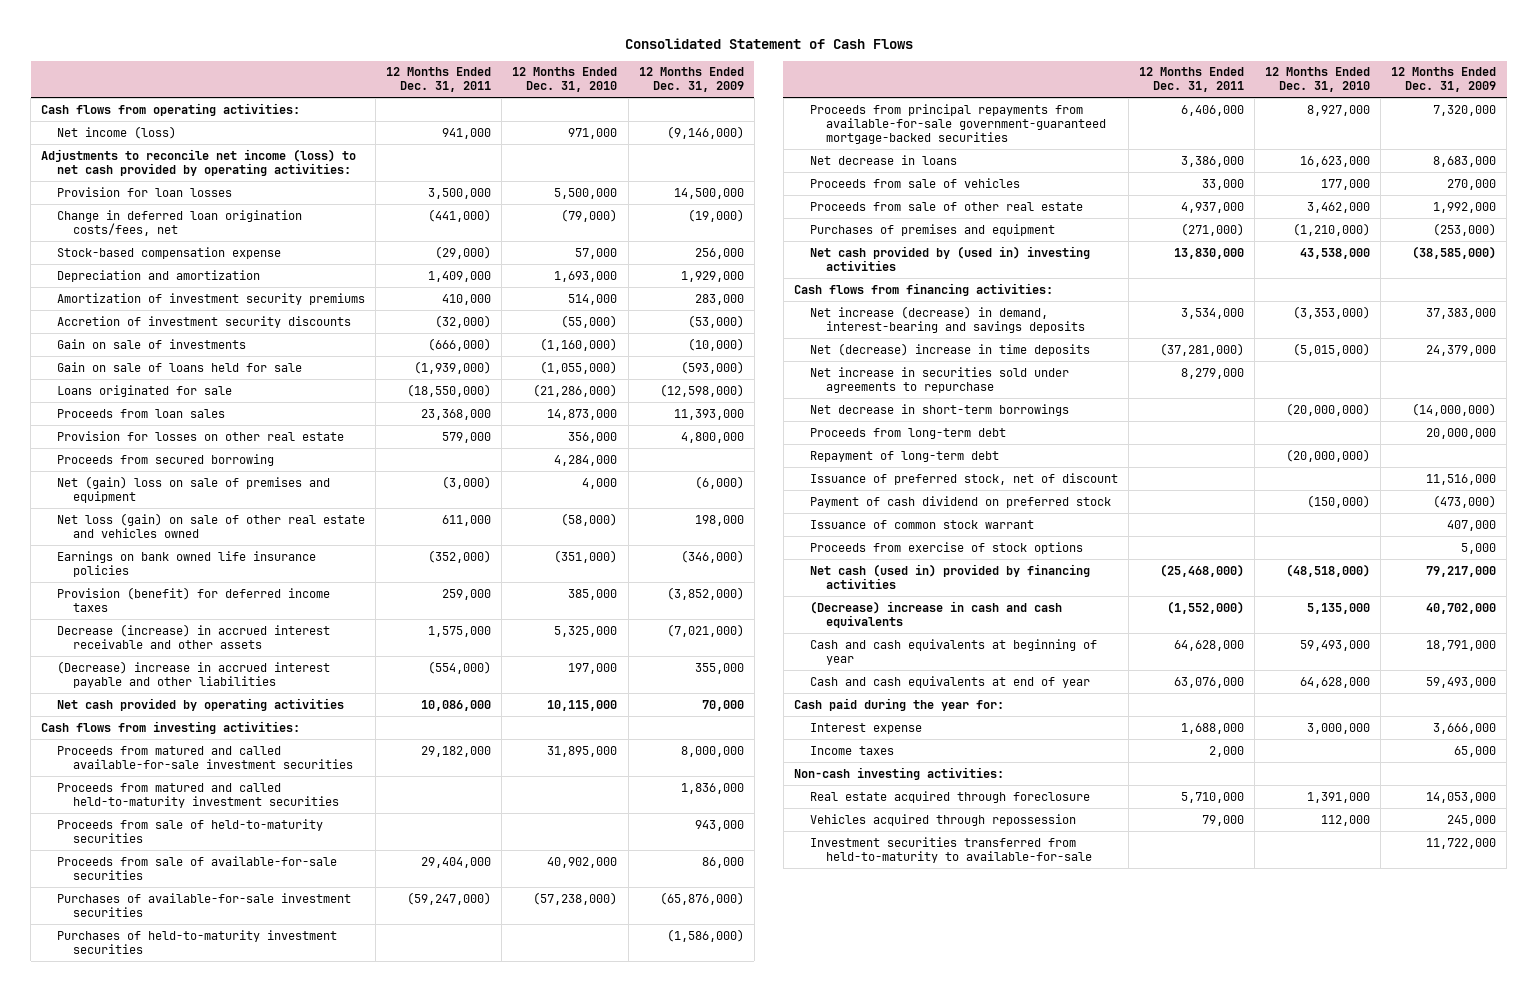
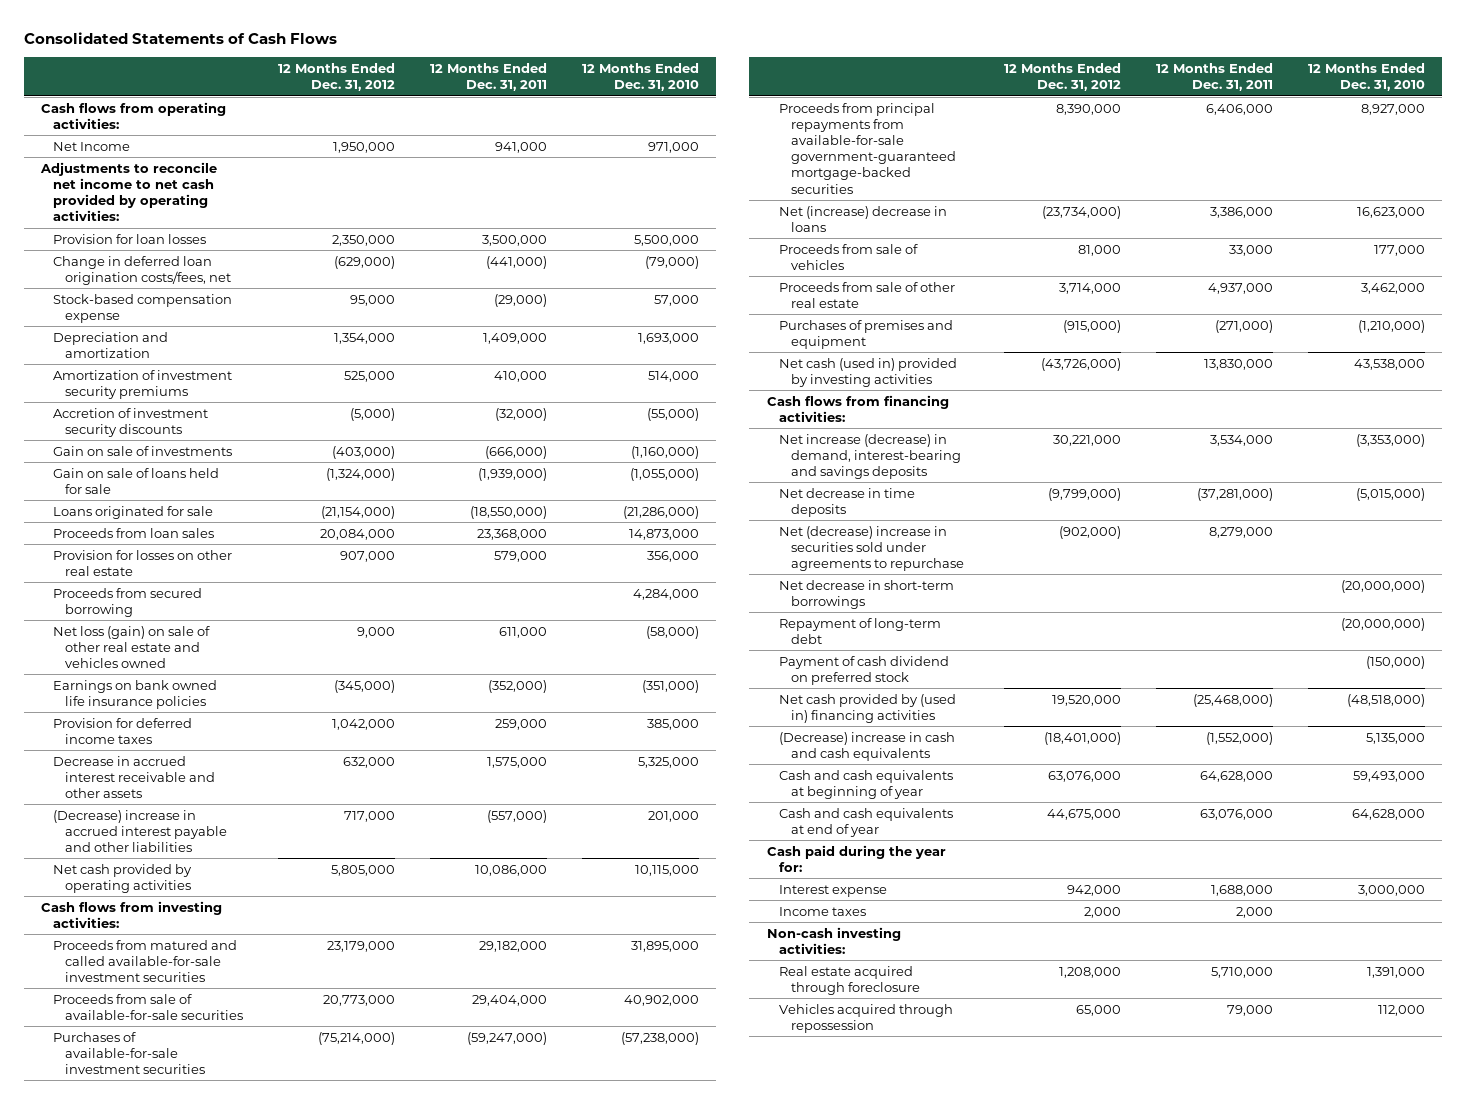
[624,37,913,49] Consolidated Statement of Cash Flows -> [23,32,337,45] Consolidated Statements of Cash Flows
[638,67,744,93] 12 Months Ended Dec. 31, 2009 -> none
none -> [278,63,396,92] 12 Months Ended Dec. 31, 2012
[57,125,177,139] Net income (loss) -> [53,141,131,151] Net Income
[41,148,357,176] Adjustments to reconcile net income (loss) to net cash provided by operating activities: -> [40,161,218,222] Adjustments to reconcile net income to net cash provided by operating activities:
[57,475,331,503] Net (gain) loss on sale of premises and equipment -> none
[57,586,331,612] Provision (benefit) for deferred income taxes -> [53,717,193,744] Provision for deferred income taxes
[57,623,331,649] Decrease (increase) in accrued interest receivable and other assets -> [53,755,216,799] Decrease in accrued interest receivable and other assets
[428,660,492,674] (554,000) -> [487,809,548,823] (557,000)
[568,662,618,674] 197,000 -> [647,810,699,822] 201,000
[57,782,340,808] Proceeds from matured and called held-to-maturity investment securities -> none
[57,818,324,843] Proceeds from sale of held-to-maturity securities -> none
[57,929,338,954] Purchases of held-to-maturity investment securities -> none
[809,154,957,165] Net decrease in loans -> [778,205,947,232] Net (increase) decrease in loans
[809,245,1090,271] Net cash provided by (used in) investing activities -> [778,357,957,387] Net cash (used in) provided by investing activities
[809,342,1090,356] Net (decrease) increase in time deposits -> [778,487,915,517] Net decrease in time deposits
[809,366,1069,393] Net increase in securities sold under agreements to repurchase -> [778,525,965,572] Net (decrease) increase in securities sold under agreements to repurchase
[809,427,1006,439] Proceeds from long-term debt -> none
[809,472,1118,485] Issuance of preferred stock, net of discount -> none
[809,519,1034,529] Issuance of common stock warrant -> none
[809,541,1083,554] Proceeds from exercise of stock options -> none
[809,563,1090,589] Net cash (used in) provided by financing activities -> [778,693,956,723] Net cash provided by (used in) financing activities
[809,836,1092,863] Investment securities transferred from held-to-maturity to available-for-sale -> none

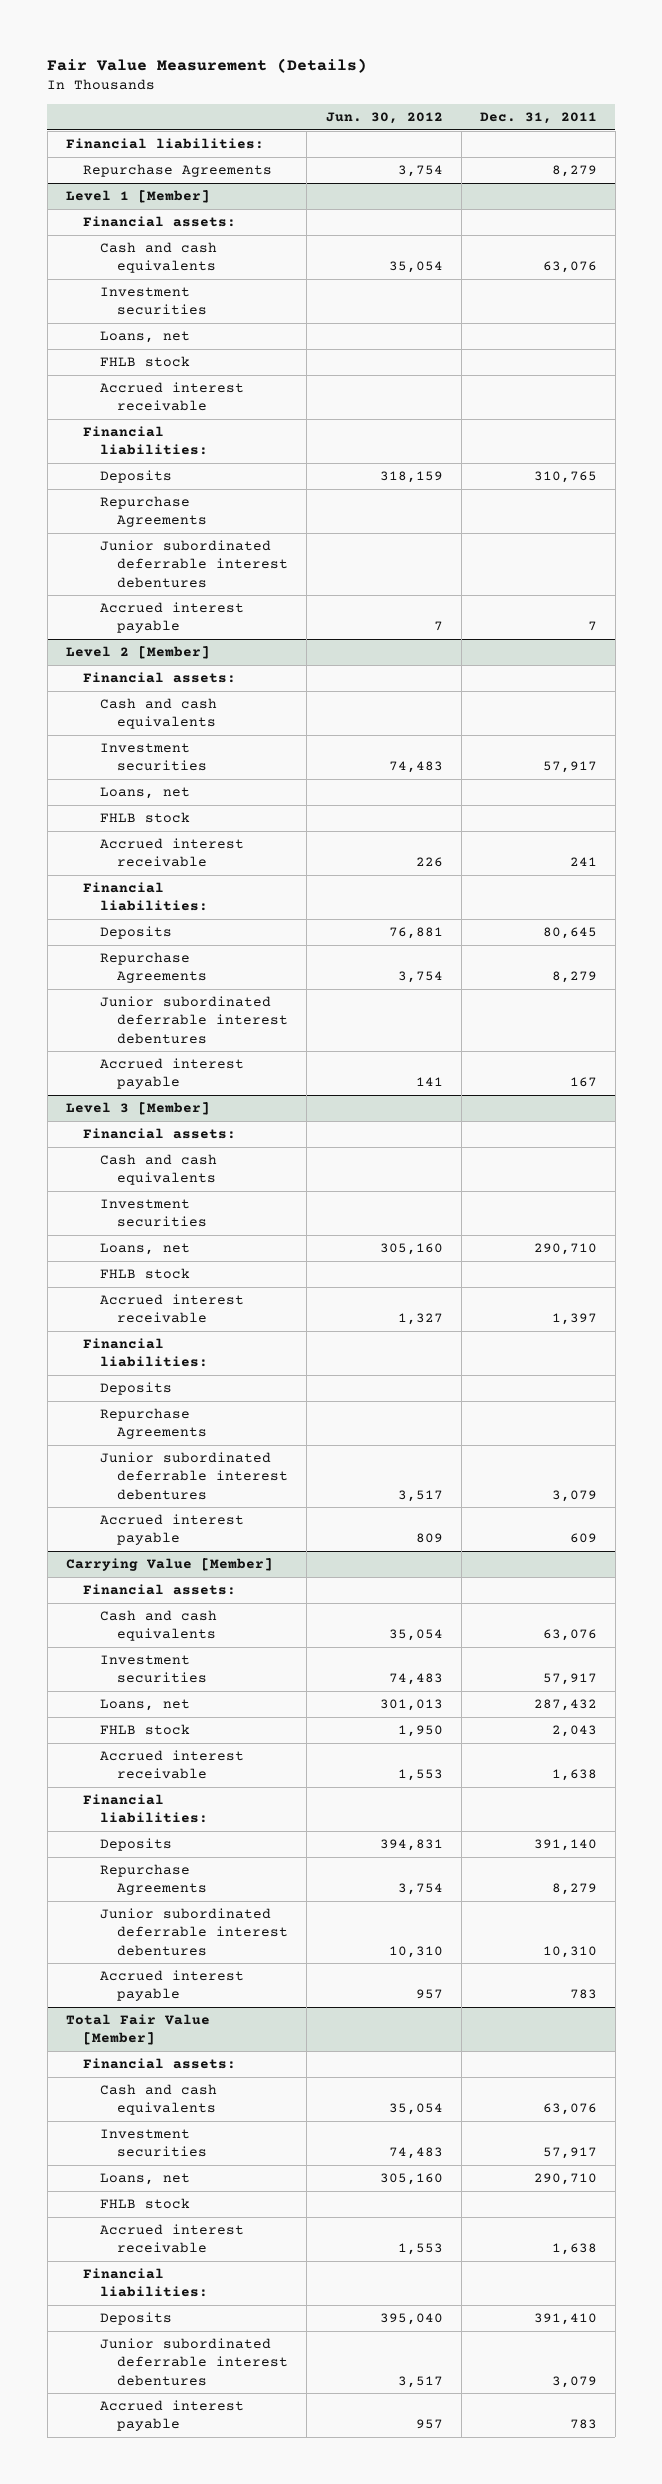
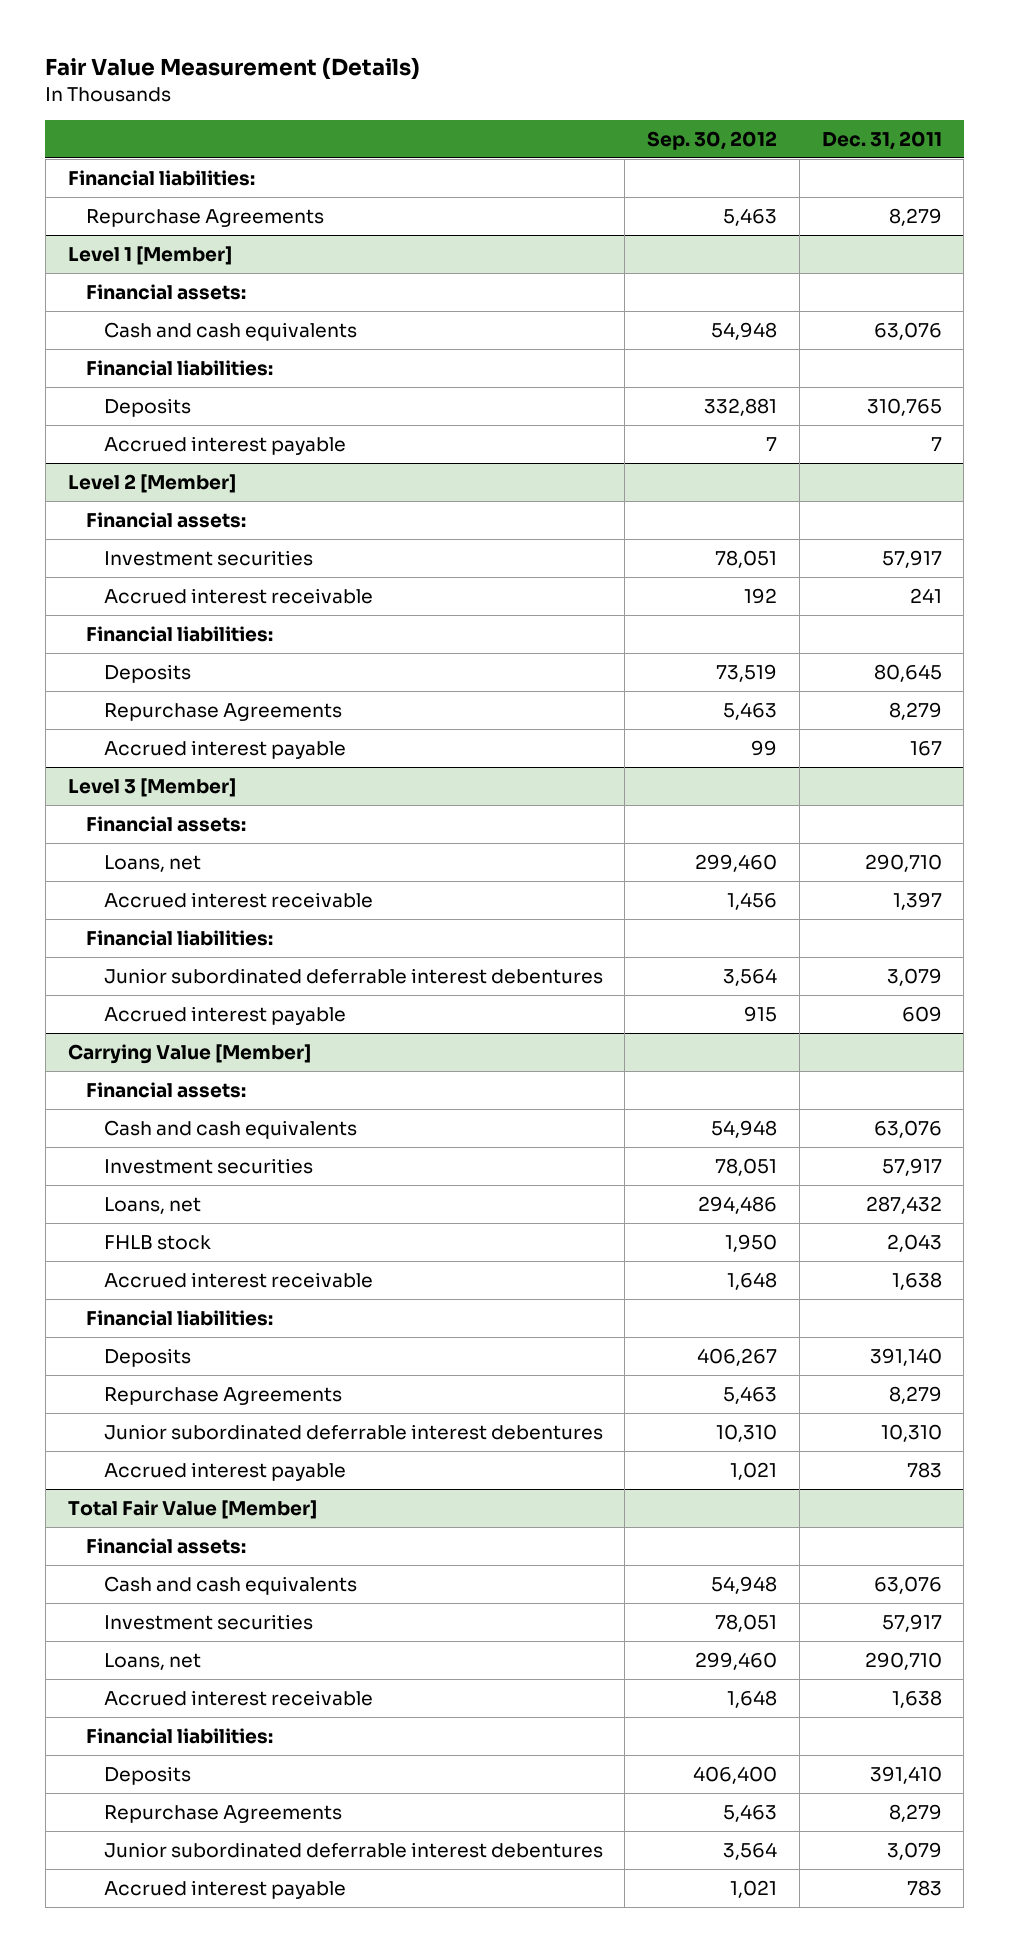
[325,112,443,125] Jun. 30, 2012 -> none
none -> [647,130,778,150] Sep. 30, 2012
[100,287,208,316] Investment securities -> none
[100,331,191,344] Loans, net -> none
[100,356,191,368] FHLB stock -> none
[100,382,245,412] Accrued interest receivable -> none
[100,496,208,528] Repurchase Agreements -> none
[100,540,289,588] Junior subordinated deferrable interest debentures -> none
[100,698,218,730] Cash and cash equivalents -> none
[100,787,191,800] Loans, net -> none
[100,812,191,824] FHLB stock -> none
[100,996,289,1044] Junior subordinated deferrable interest debentures -> none
[100,1154,218,1186] Cash and cash equivalents -> none
[100,1199,208,1228] Investment securities -> none
[100,1268,191,1280] FHLB stock -> none
[100,1382,173,1396] Deposits -> none
[100,1408,208,1440] Repurchase Agreements -> none
[100,2198,191,2210] FHLB stock -> none
none -> [103,1804,342,1823] Repurchase Agreements

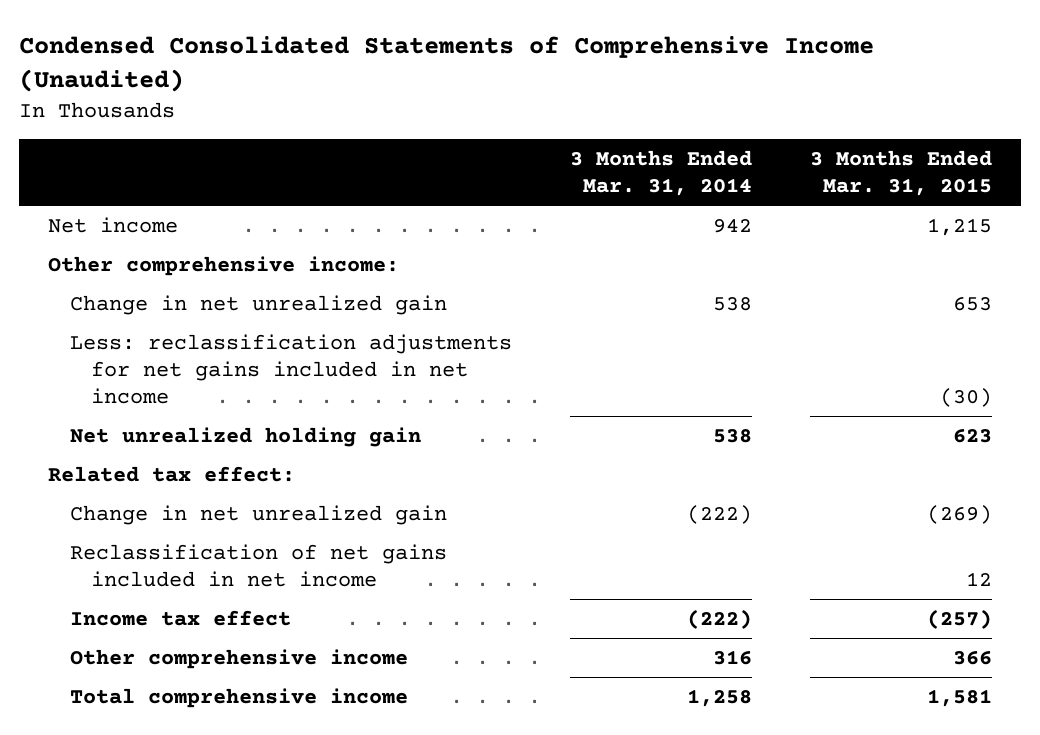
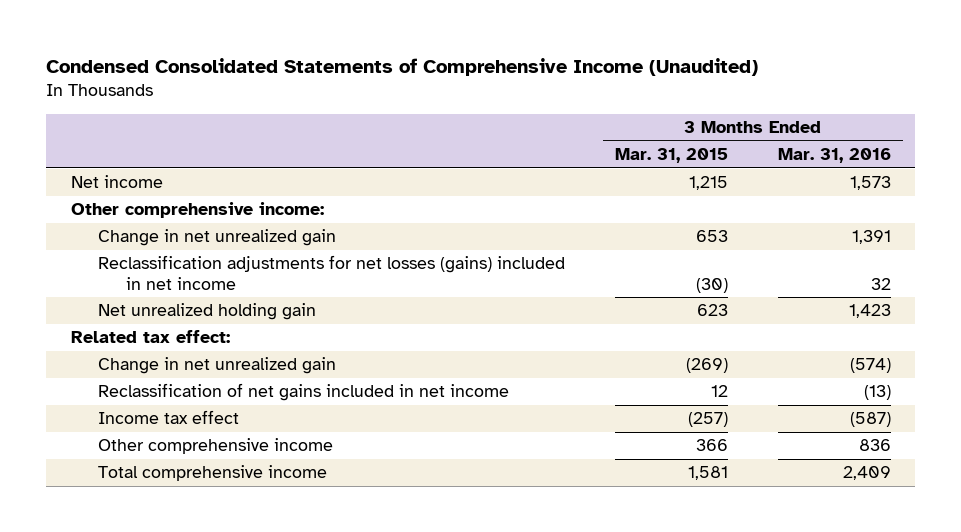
[569,150,752,197] 3 Months Ended Mar. 31, 2014 -> none
none -> [777,148,891,164] Mar. 31, 2016
[69,334,512,404] Less: reclassification adjustments for net gains included in net income -> [98,255,566,290] Reclassification adjustments for net losses (gains) included in net income

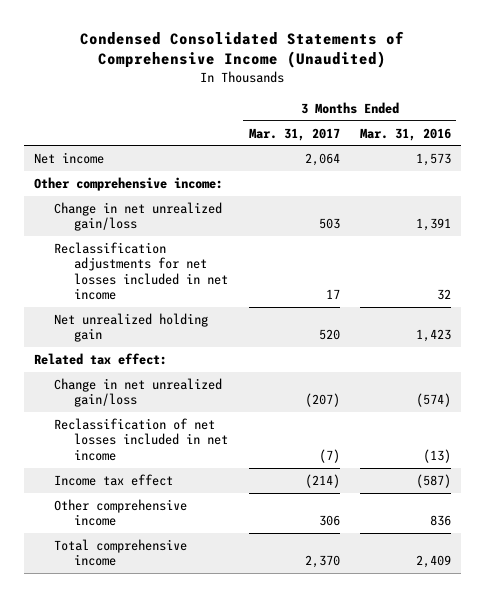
[615,148,729,164] Mar. 31, 2015 -> none
none -> [248,127,340,141] Mar. 31, 2017
[98,229,337,247] Change in net unrealized gain -> [53,202,222,232] Change in net unrealized gain/loss
[98,255,566,290] Reclassification adjustments for net losses (gains) included in net income -> [53,242,228,301] Reclassification adjustments for net losses included in net income
[98,357,337,375] Change in net unrealized gain -> [53,378,222,408] Change in net unrealized gain/loss
[98,383,510,402] Reclassification of net gains included in net income -> [53,418,228,461] Reclassification of net losses included in net income

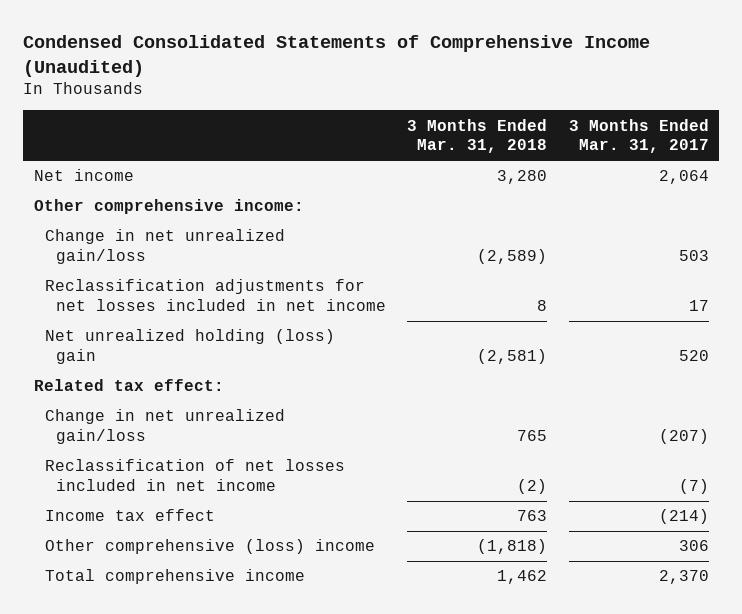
[360,127,452,141] Mar. 31, 2016 -> none
none -> [407,118,548,154] 3 Months Ended Mar. 31, 2018
[53,313,208,343] Net unrealized holding gain -> [44,329,335,365] Net unrealized holding (loss) gain
[53,499,187,527] Other comprehensive income -> [44,539,375,555] Other comprehensive (loss) income

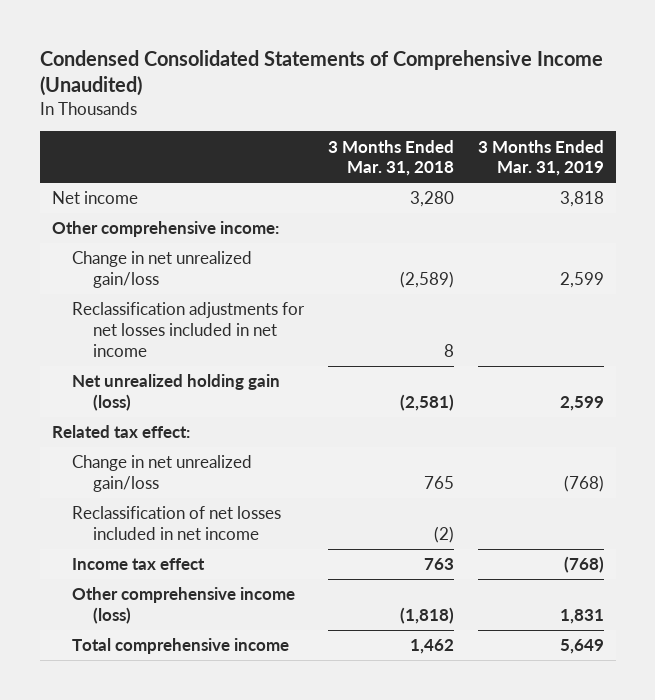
[568,118,709,154] 3 Months Ended Mar. 31, 2017 -> none
none -> [477,139,604,177] 3 Months Ended Mar. 31, 2019
[44,329,335,365] Net unrealized holding (loss) gain -> [72,374,281,411] Net unrealized holding gain (loss)
[44,539,375,555] Other comprehensive (loss) income -> [72,587,296,624] Other comprehensive income (loss)

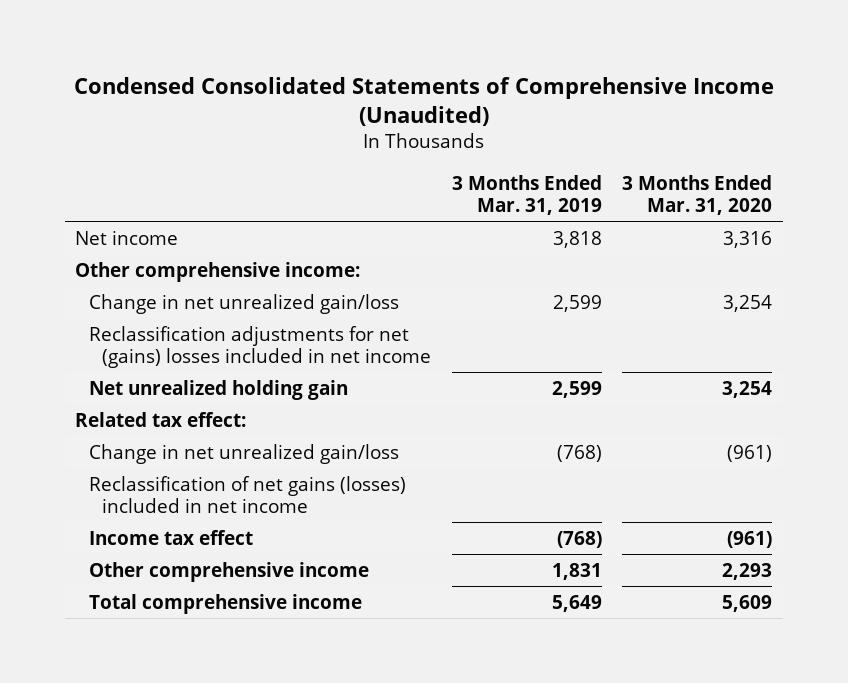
[327,139,454,177] 3 Months Ended Mar. 31, 2018 -> none
none -> [622,174,773,215] 3 Months Ended Mar. 31, 2020
[72,302,306,357] Reclassification adjustments for net losses included in net income -> [88,325,432,368] Reclassification adjustments for net (gains) losses included in net income
[72,374,281,411] Net unrealized holding gain (loss) -> [88,379,348,400] Net unrealized holding gain
[72,506,282,540] Reclassification of net losses included in net income -> [88,475,406,513] Reclassification of net gains (losses) included in net income
[72,587,296,624] Other comprehensive income (loss) -> [88,561,369,582] Other comprehensive income

